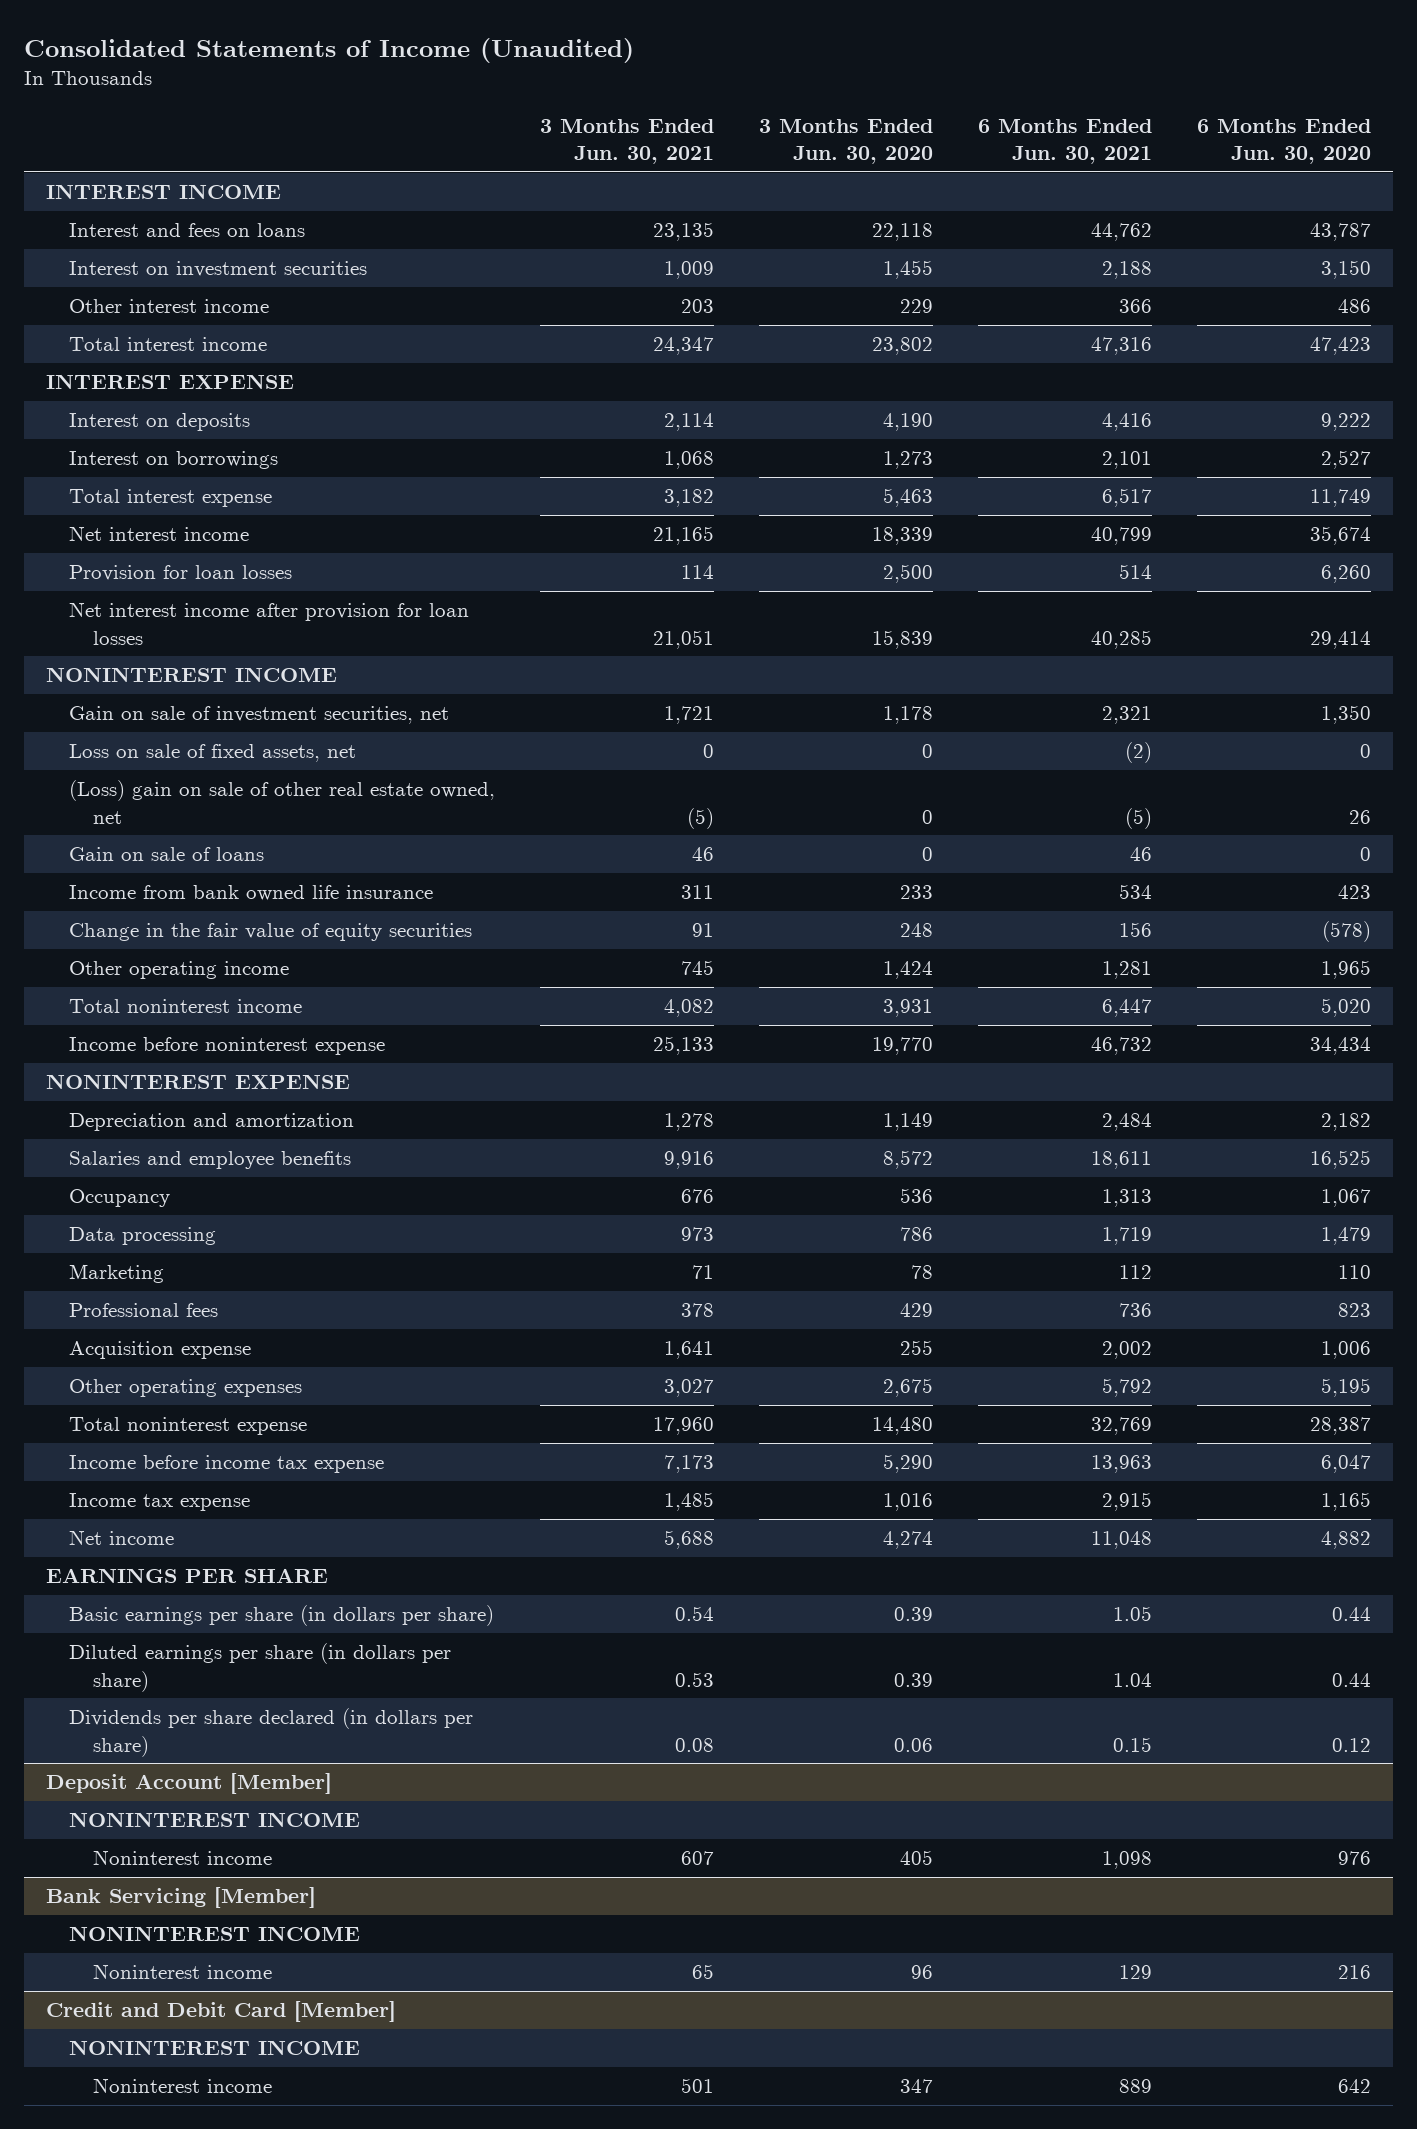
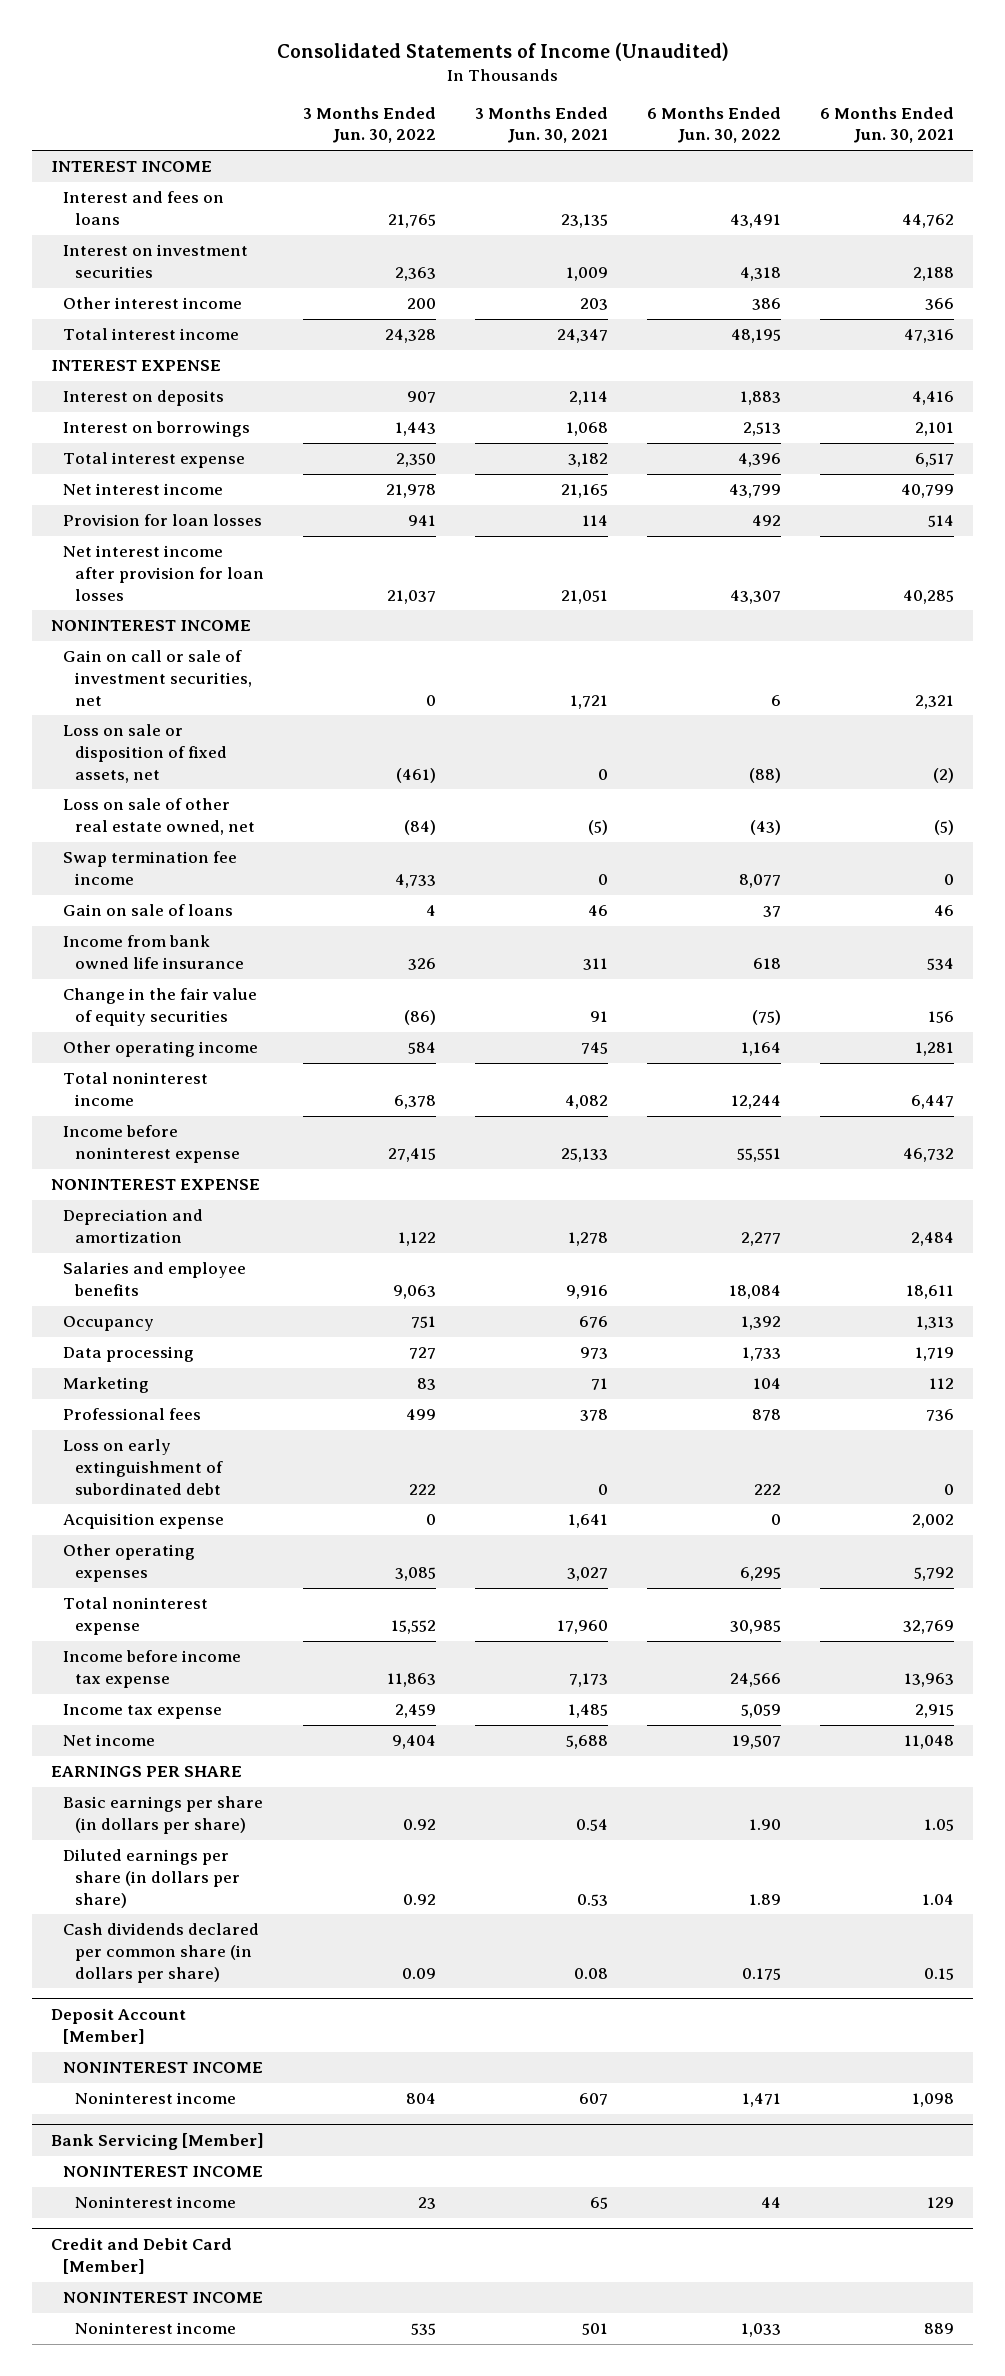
[759,118,934,165] 3 Months Ended Jun. 30, 2020 -> none
[1196,118,1371,165] 6 Months Ended Jun. 30, 2020 -> none
none -> [303,106,437,144] 3 Months Ended Jun. 30, 2022
none -> [646,106,781,144] 6 Months Ended Jun. 30, 2022
[69,706,450,725] Gain on sale of investment securities, net -> [63,650,253,706] Gain on call or sale of investment securities, net
[69,744,357,763] Loss on sale of fixed assets, net -> [63,724,228,783] Loss on sale or disposition of fixed assets, net
[69,780,496,824] (Loss) gain on sale of other real estate owned, net -> [63,798,256,836] Loss on sale of other real estate owned, net
none -> [63,851,238,886] Swap termination fee income
none -> [63,1439,224,1495] Loss on early extinguishment of subordinated debt
[69,1708,474,1757] Dividends per share declared (in dollars per share) -> [63,1923,260,1983] Cash dividends declared per common share (in dollars per share)

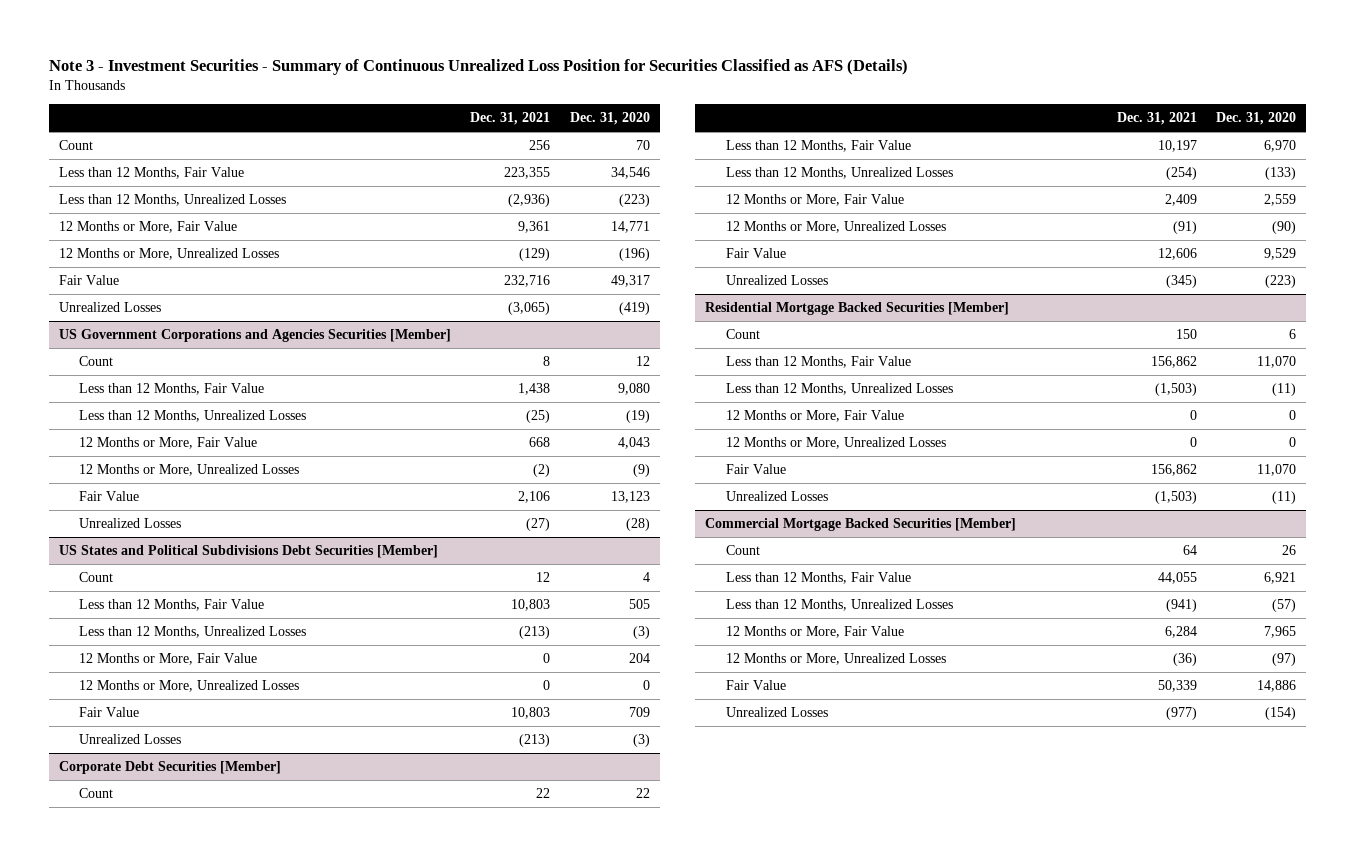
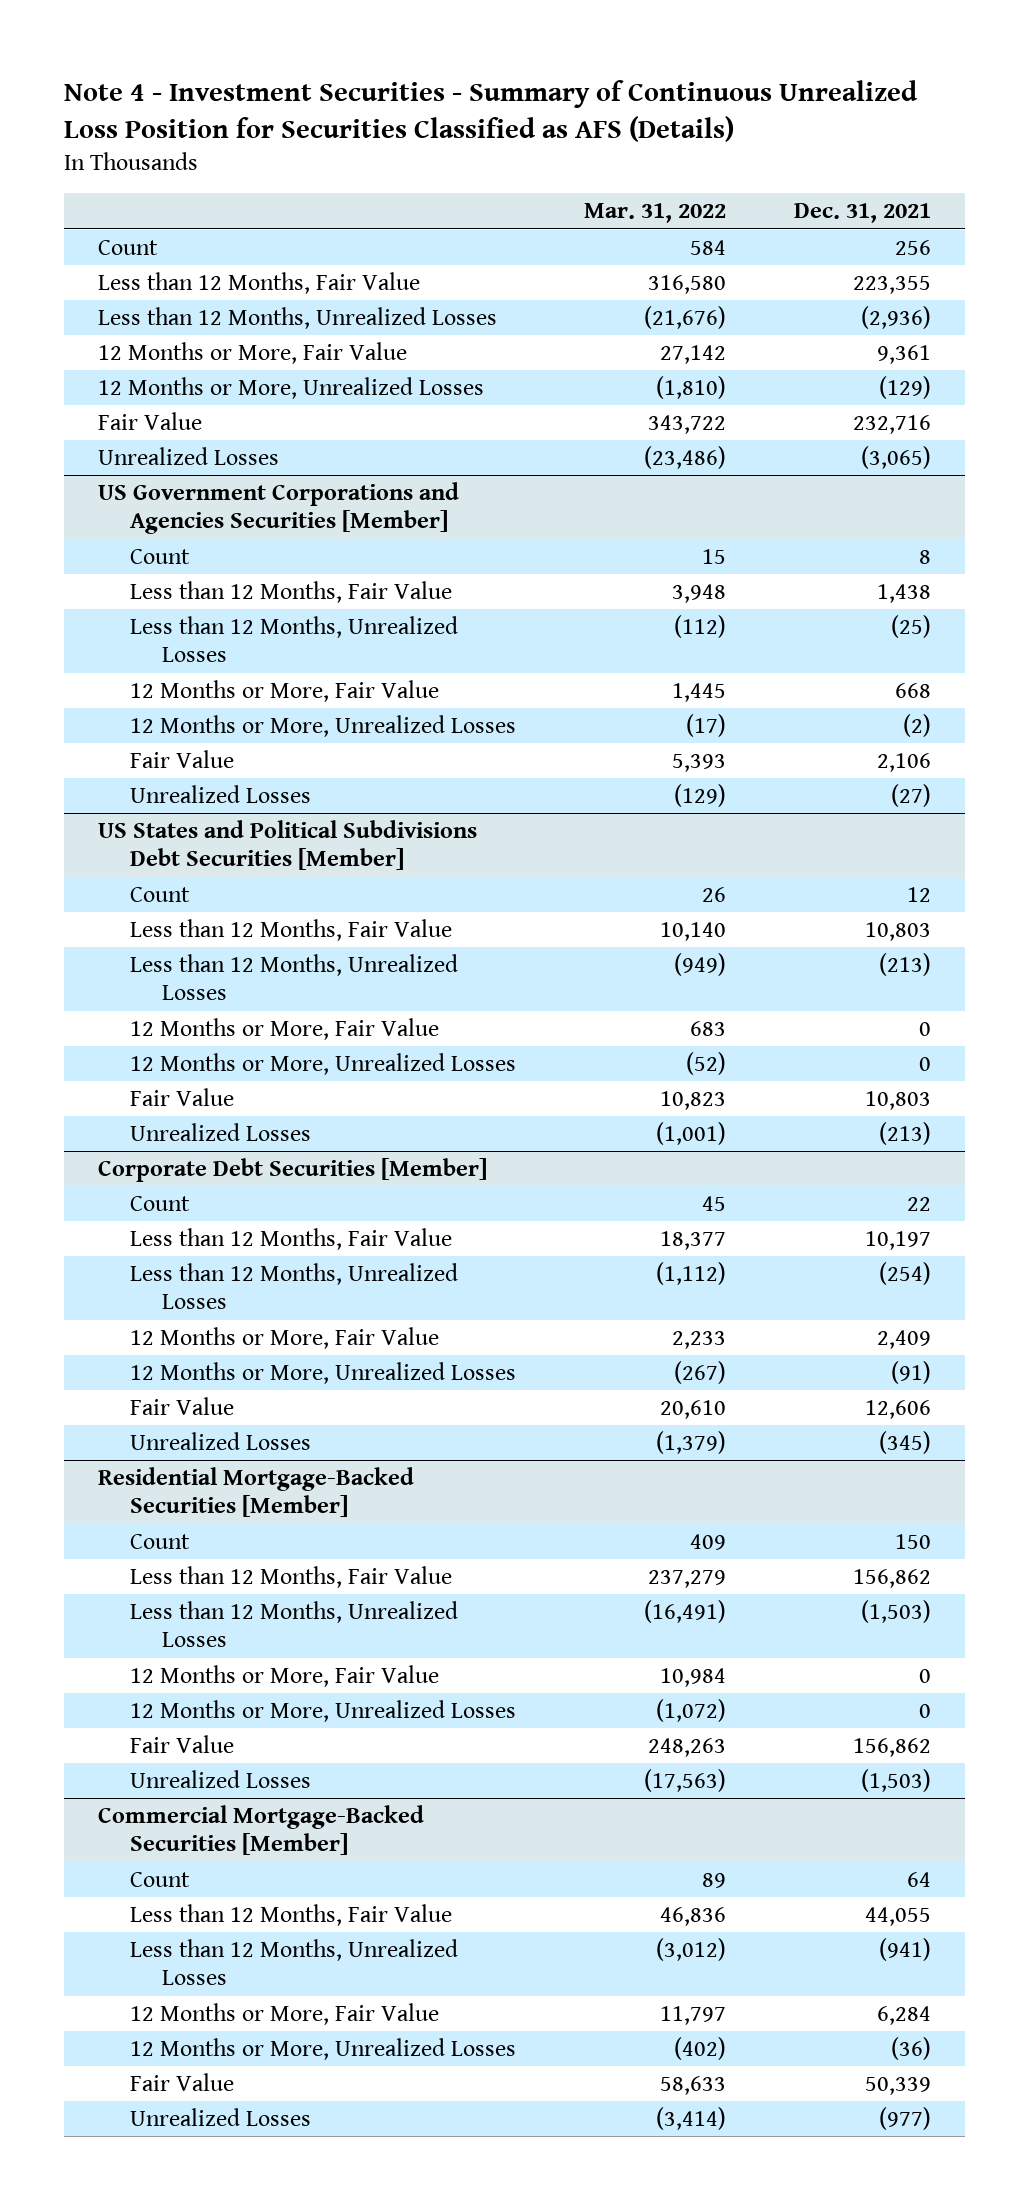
[48,58,908,75] Note 3 - Investment Securities - Summary of Continuous Unrealized Loss Position for Securities Classified as AFS (Details) -> [64,79,919,142] Note 4 - Investment Securities - Summary of Continuous Unrealized Loss Position for Securities Classified as AFS (Details)
[569,112,650,126] Dec. 31, 2020 -> none
none -> [584,203,727,224] Mar. 31, 2022
[704,302,1009,316] Residential Mortgage Backed Securities [Member] -> [98,1467,415,1518] Residential Mortgage-Backed Securities [Member]
[704,518,1016,532] Commercial Mortgage Backed Securities [Member] -> [98,1805,425,1856] Commercial Mortgage-Backed Securities [Member]

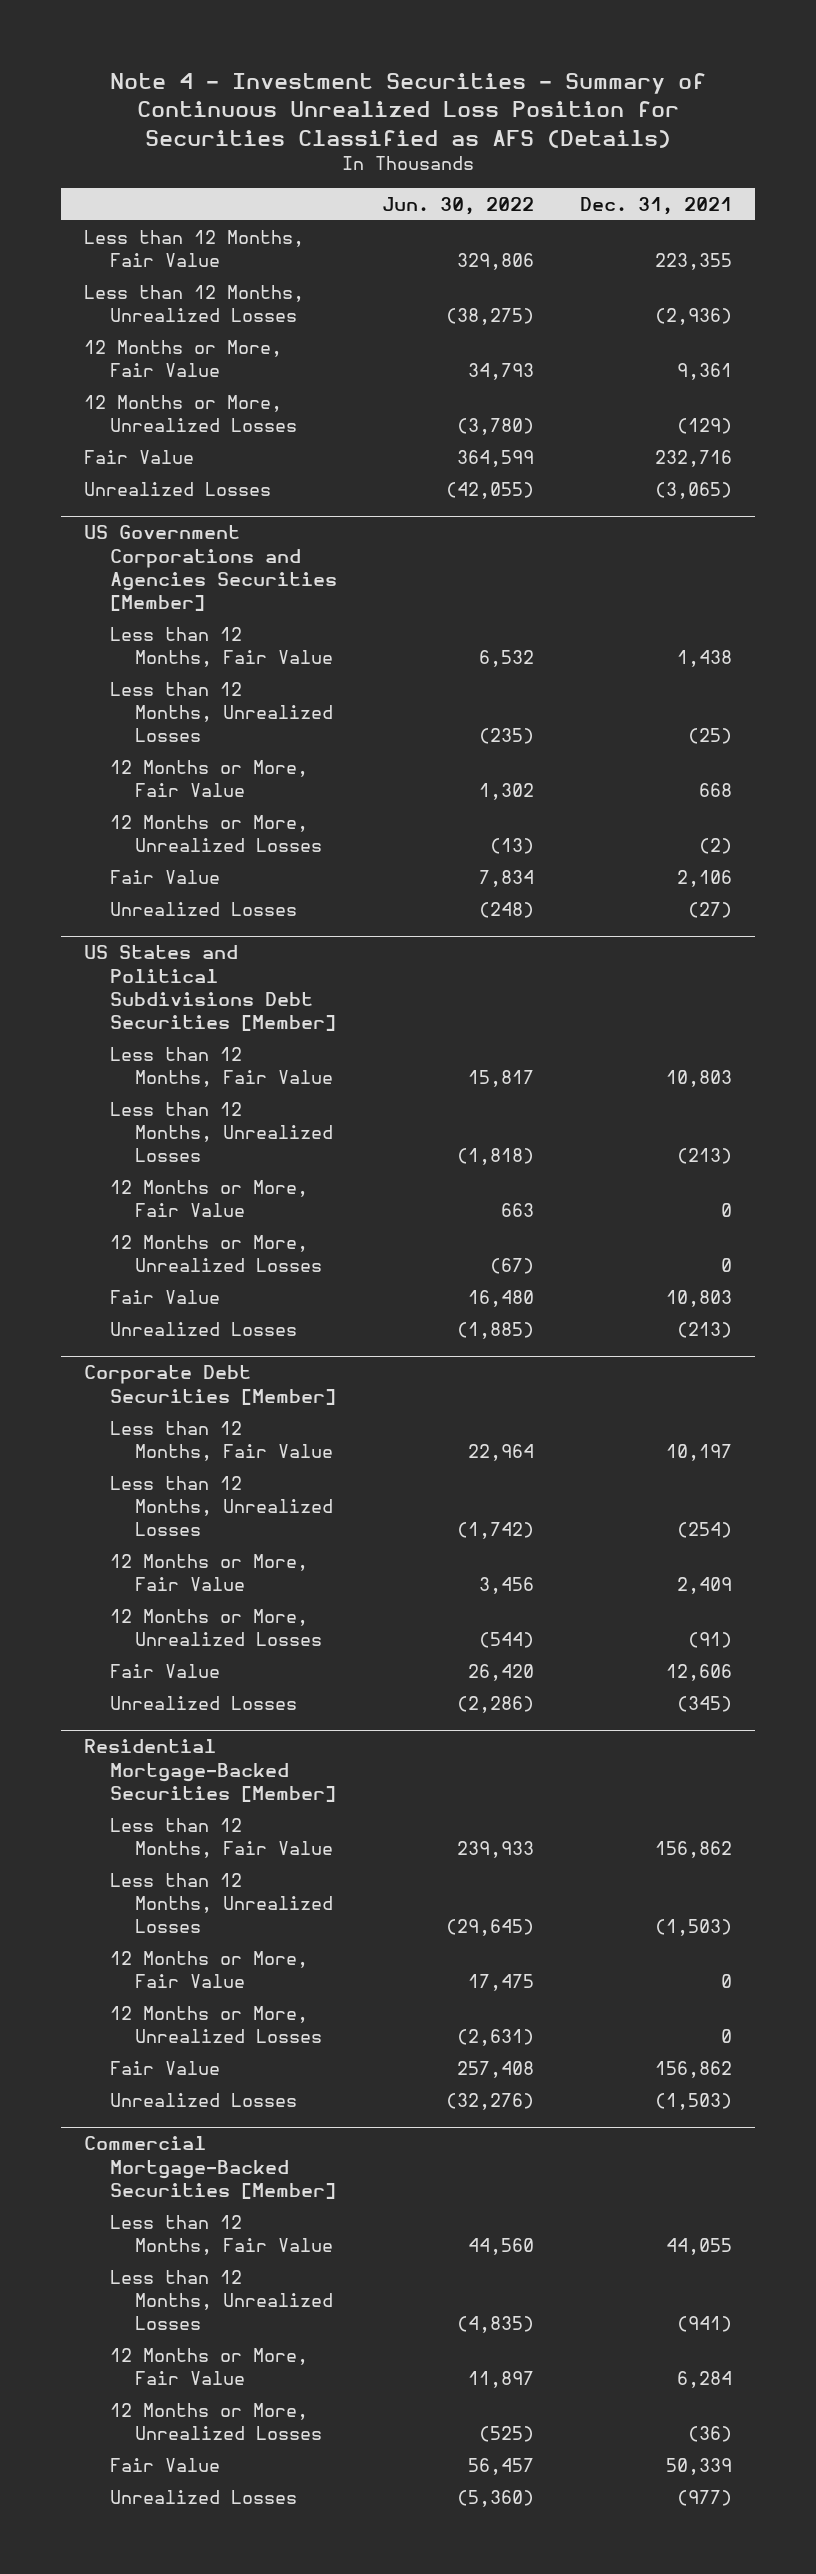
[584,203,727,224] Mar. 31, 2022 -> none
none -> [382,197,535,216] Jun. 30, 2022
[98,240,159,256] Count -> none
[130,549,191,565] Count -> none
[130,887,191,903] Count -> none
[130,1196,191,1212] Count -> none
[130,1534,191,1550] Count -> none
[130,1872,191,1888] Count -> none

